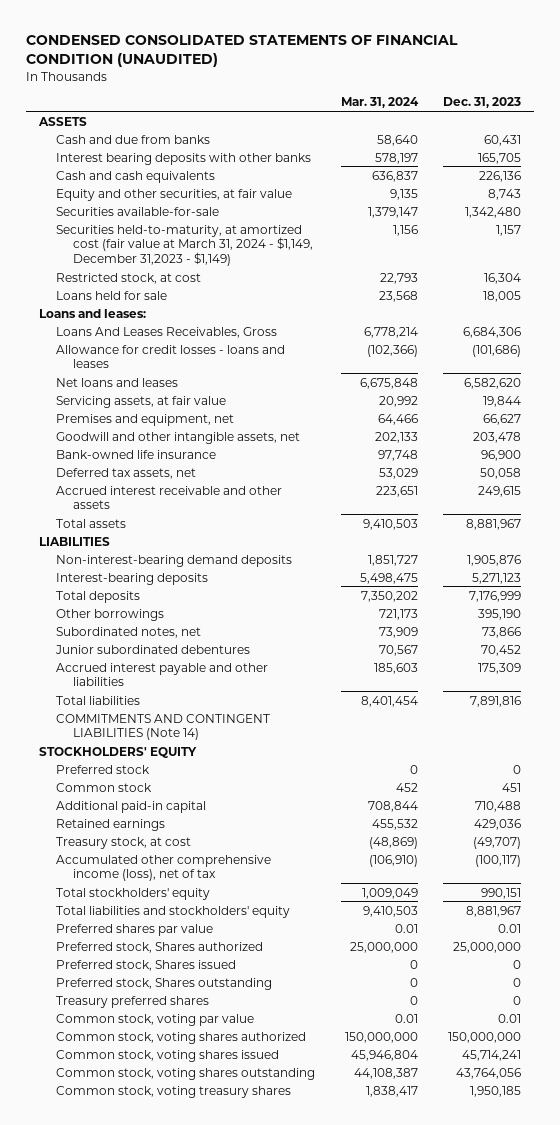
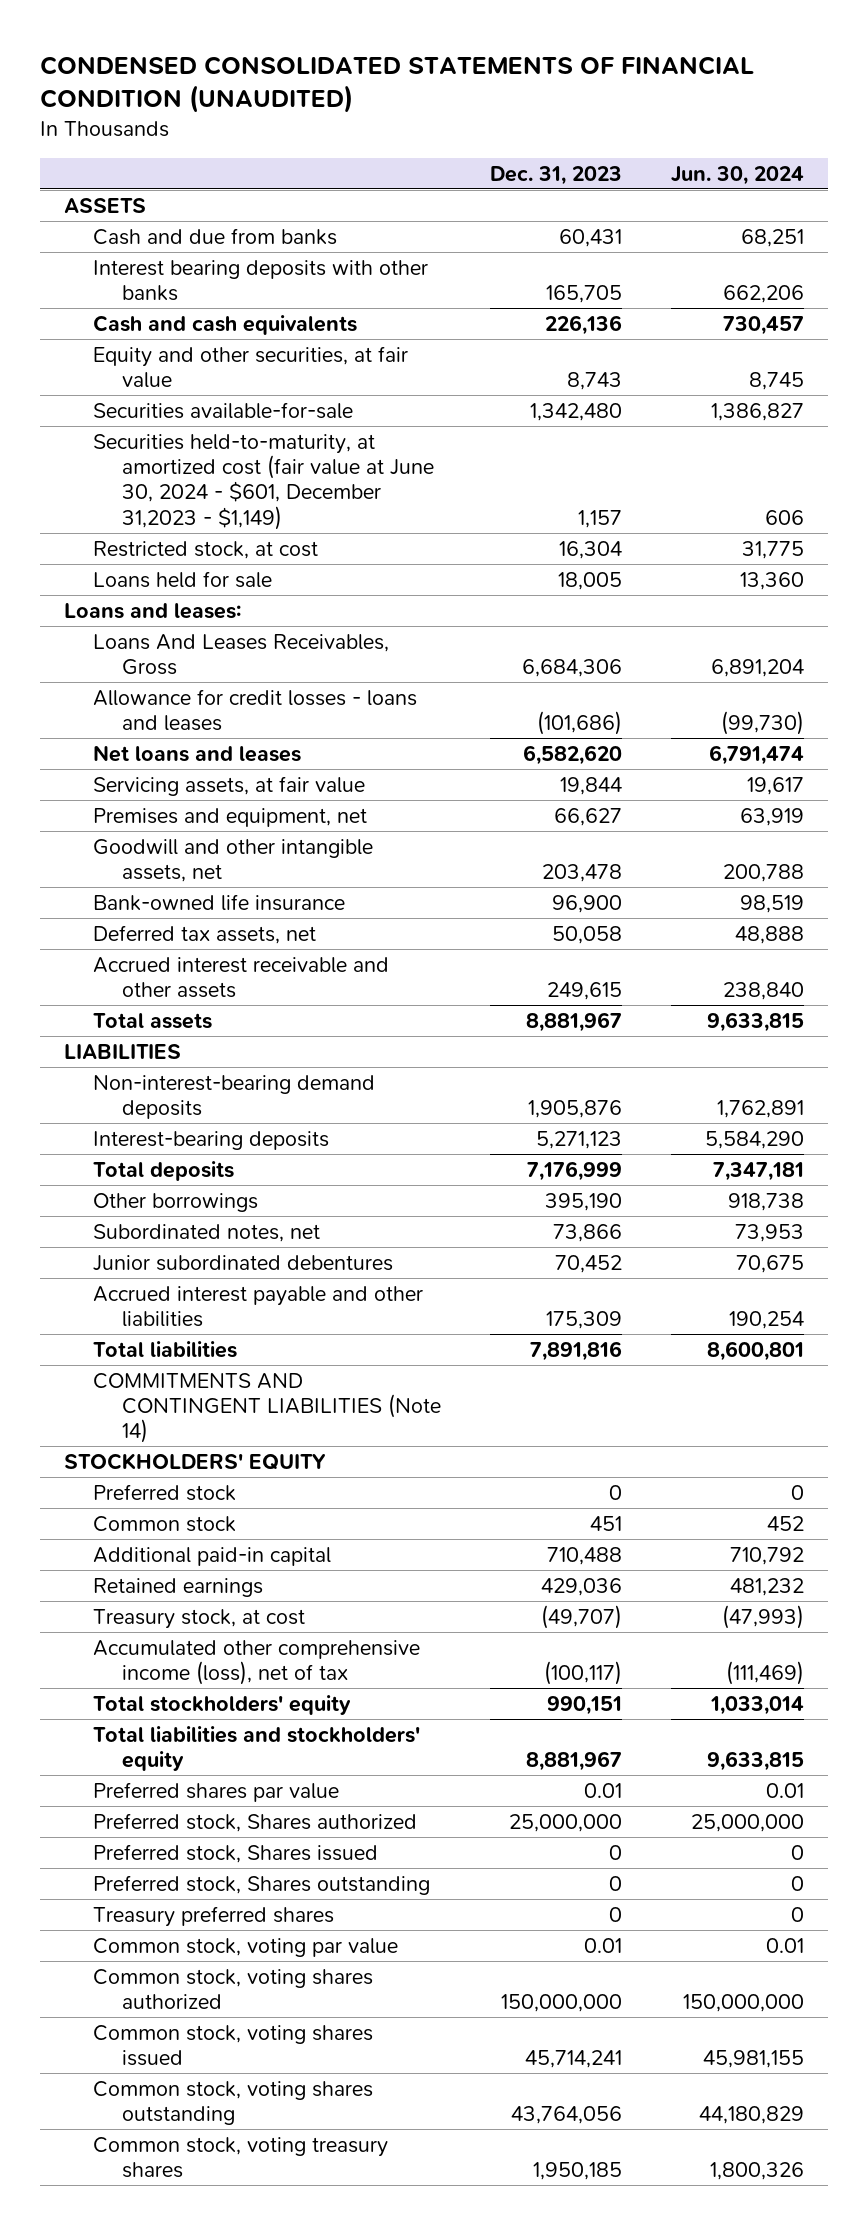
[340,97,419,109] Mar. 31, 2024 -> none
none -> [670,165,804,185] Jun. 30, 2024
[55,224,313,267] Securities held-to-maturity, at amortized cost (fair value at March 31, 2024 - $1,149, December 31,2023 - $1,149) -> [93,433,435,530] Securities held-to-maturity, at amortized cost (fair value at June 30, 2024 - $601, December 31,2023 - $1,149)

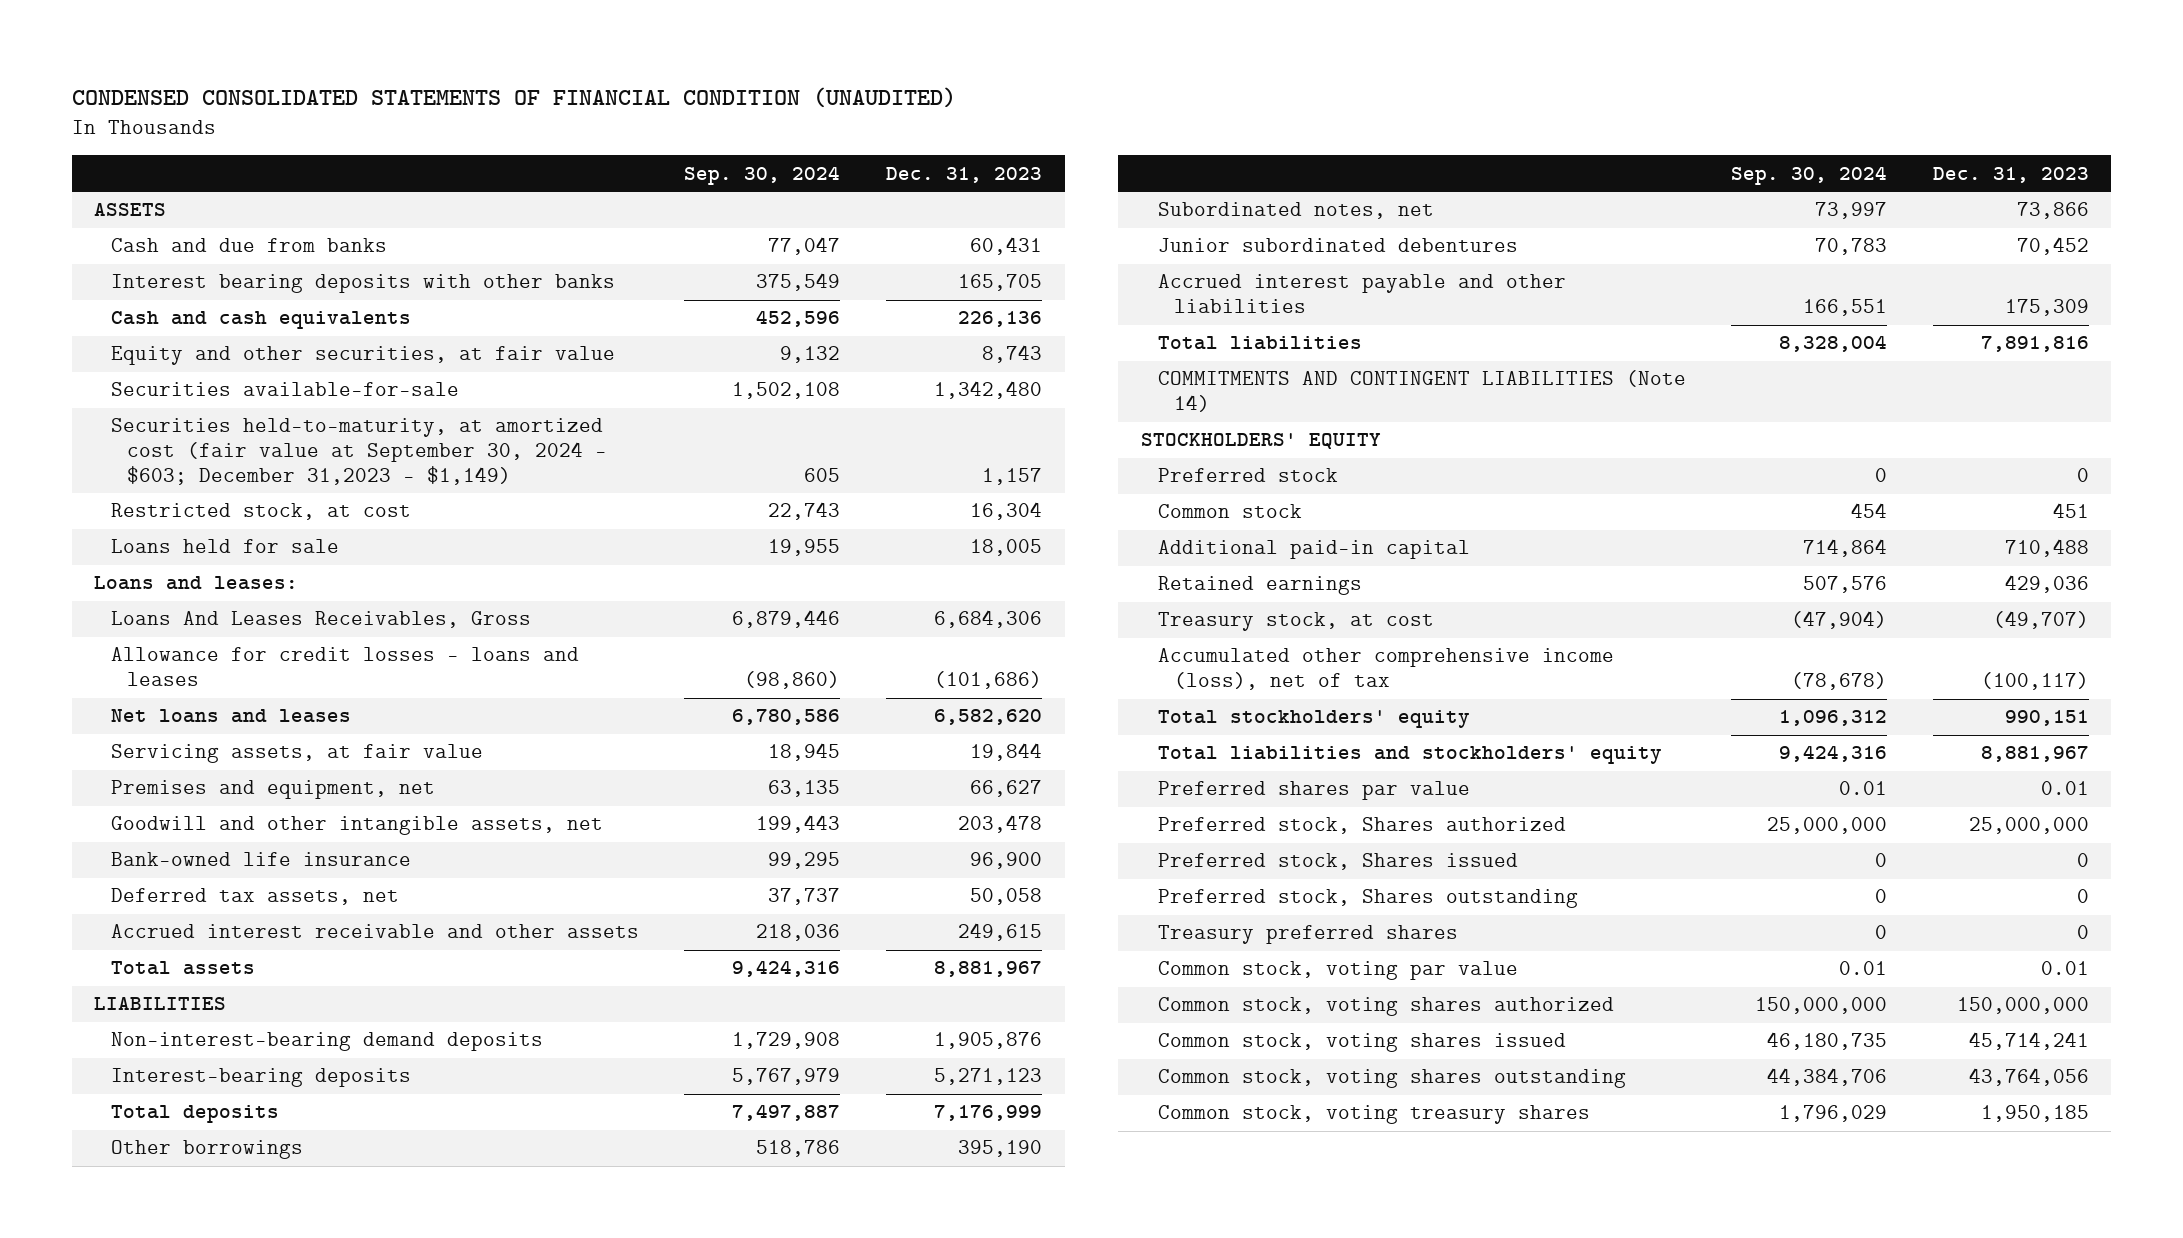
[670,165,804,185] Jun. 30, 2024 -> none
none -> [684,165,841,185] Sep. 30, 2024
[93,433,435,530] Securities held-to-maturity, at amortized cost (fair value at June 30, 2024 - $601, December 31,2023 - $1,149) -> [110,418,608,485] Securities held-to-maturity, at amortized cost (fair value at September 30, 2024 - $603; December 31,2023 - $1,149)

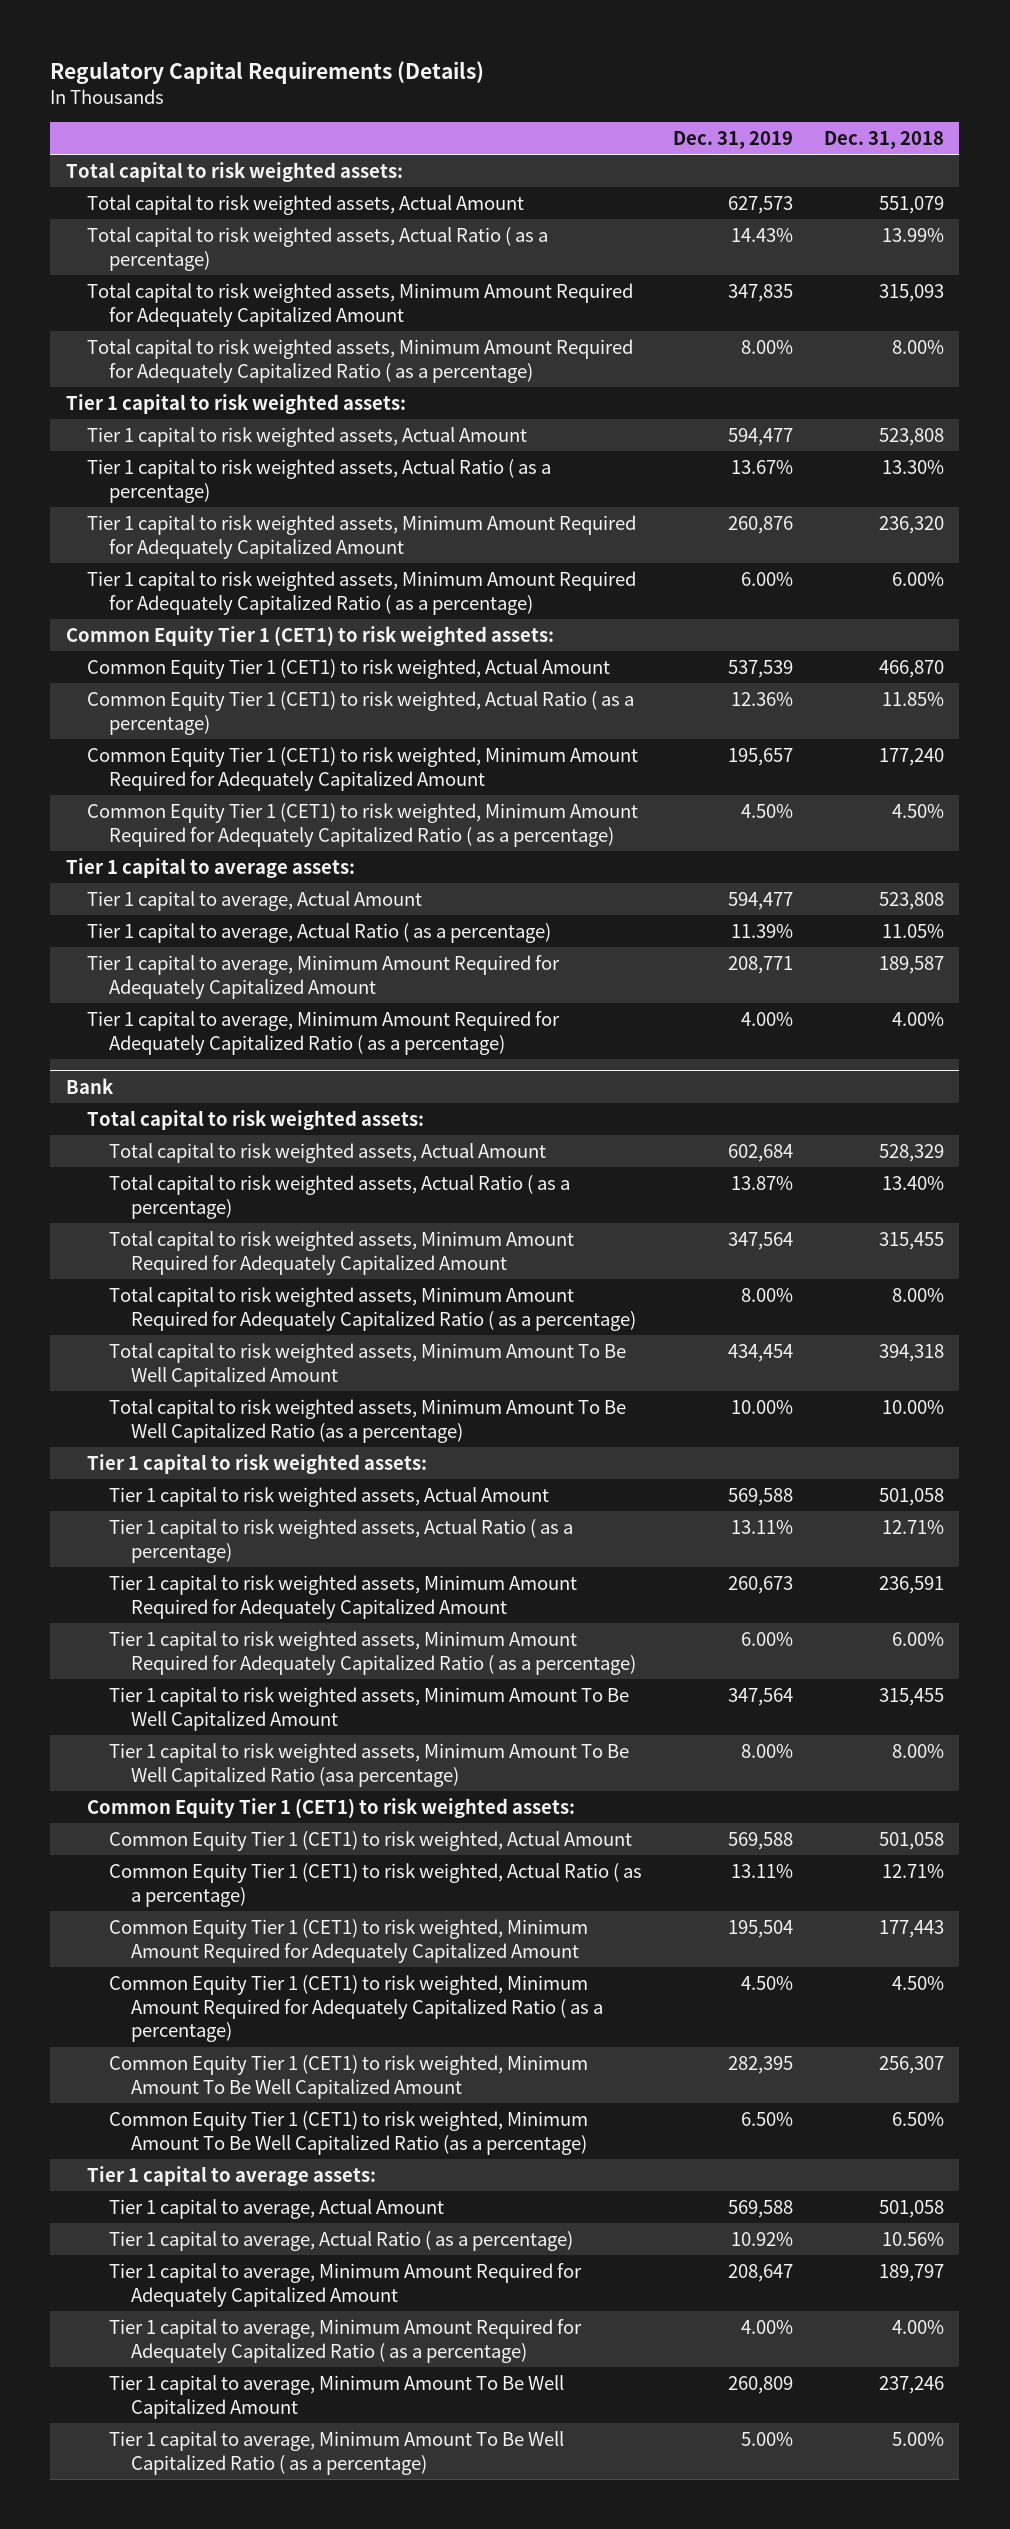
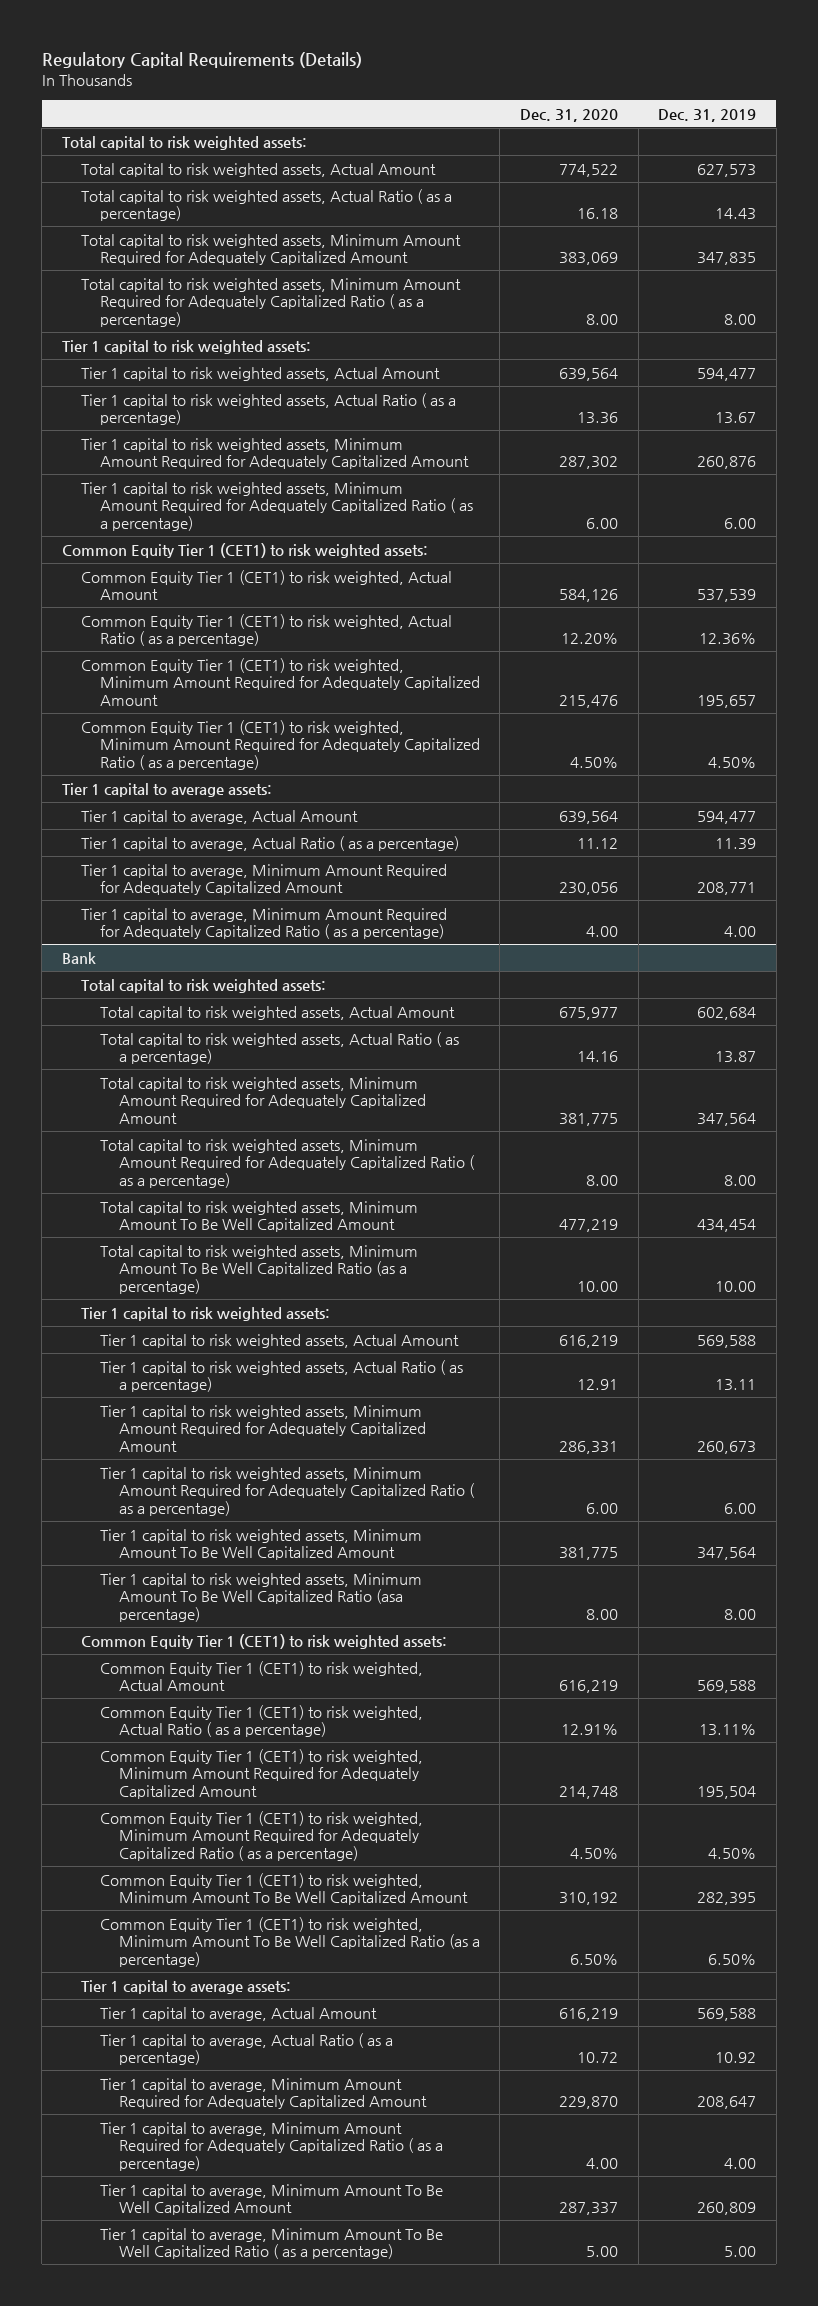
[823,130,944,149] Dec. 31, 2018 -> none
none -> [520,108,619,122] Dec. 31, 2020
[731,227,794,242] 14.43% -> [715,208,757,221] 14.43
[741,339,794,354] 8.00% -> [724,314,757,326] 8.00
[731,459,794,474] 13.67% -> [715,412,757,425] 13.67
[741,571,794,586] 6.00% -> [724,518,757,530] 6.00
[731,923,794,938] 11.39% -> [715,837,757,850] 11.39
[741,1011,794,1026] 4.00% -> [724,926,757,938] 4.00
[731,1175,794,1190] 13.87% -> [715,1051,757,1064] 13.87
[741,1287,794,1302] 8.00% -> [724,1175,757,1187] 8.00
[731,1399,794,1414] 10.00% -> [715,1281,757,1293] 10.00
[731,1519,794,1534] 13.11% -> [715,1379,757,1392] 13.11
[741,1631,794,1646] 6.00% -> [724,1503,757,1515] 6.00
[741,1743,794,1758] 8.00% -> [724,1609,757,1621] 8.00
[731,2231,794,2246] 10.92% -> [715,2052,757,2064] 10.92
[741,2319,794,2334] 4.00% -> [724,2158,757,2170] 4.00
[741,2431,794,2446] 5.00% -> [724,2246,757,2258] 5.00

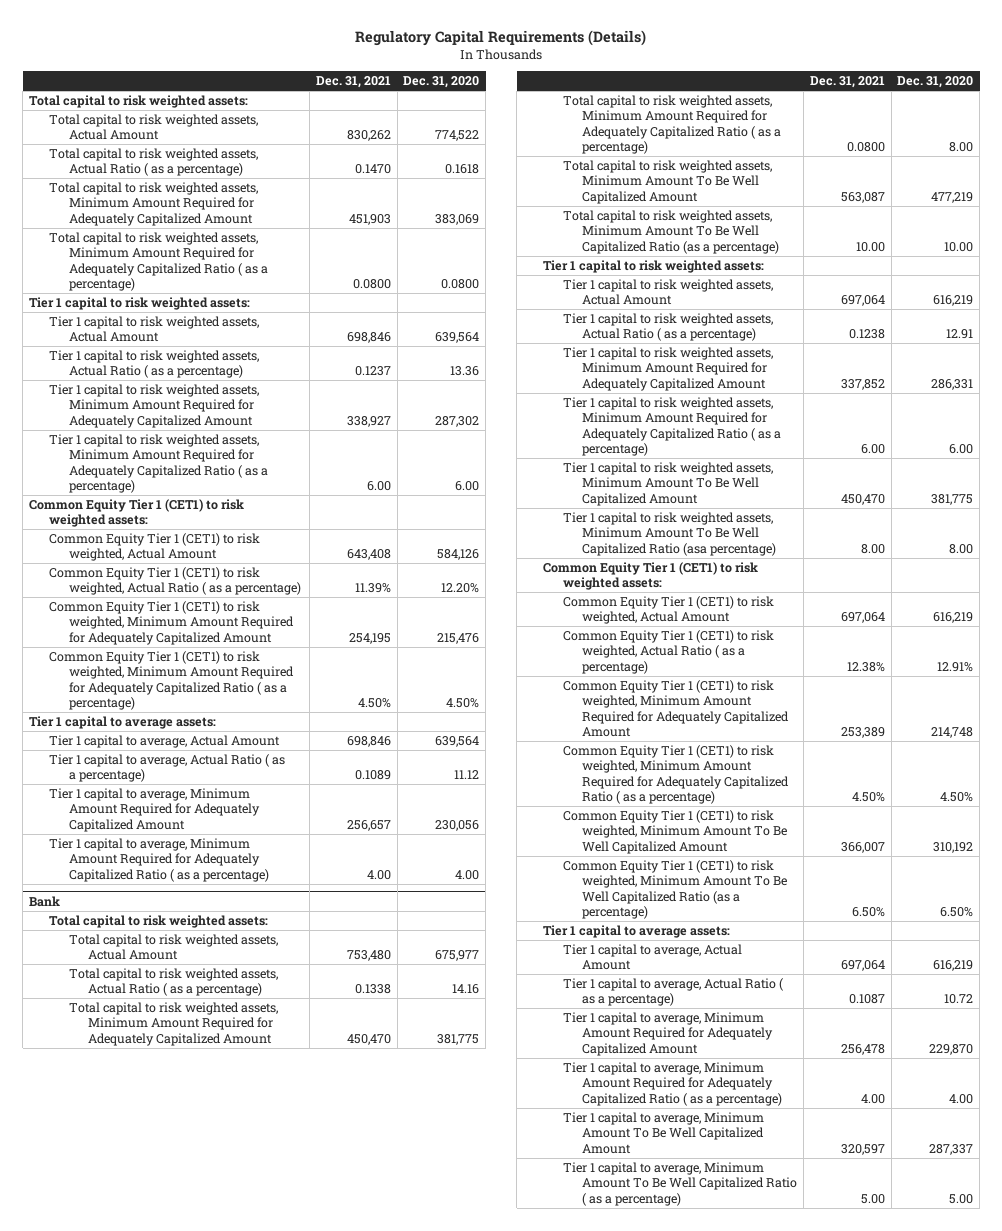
[658,108,757,122] Dec. 31, 2019 -> none
none -> [315,76,391,89] Dec. 31, 2021
[577,208,619,220] 16.18 -> [445,164,480,175] 0.1618
[586,314,619,326] 8.00 -> [441,279,480,290] 0.0800

